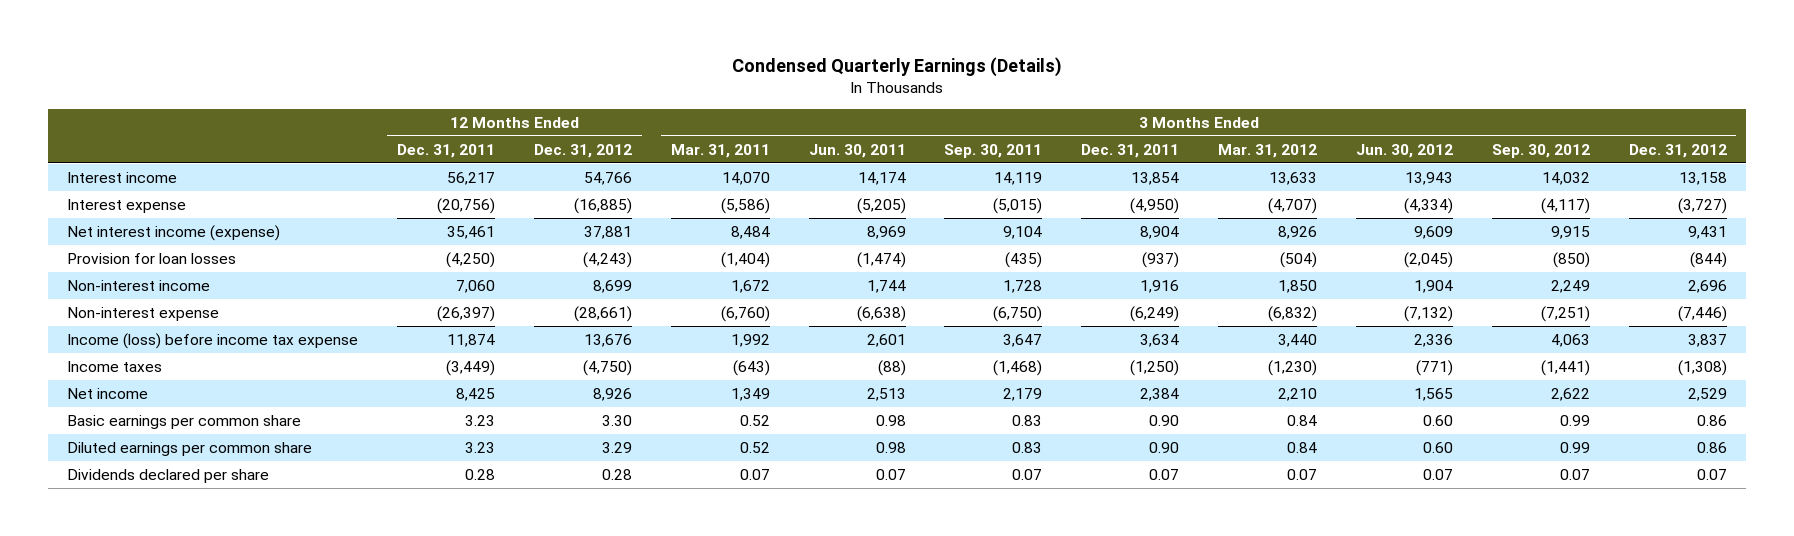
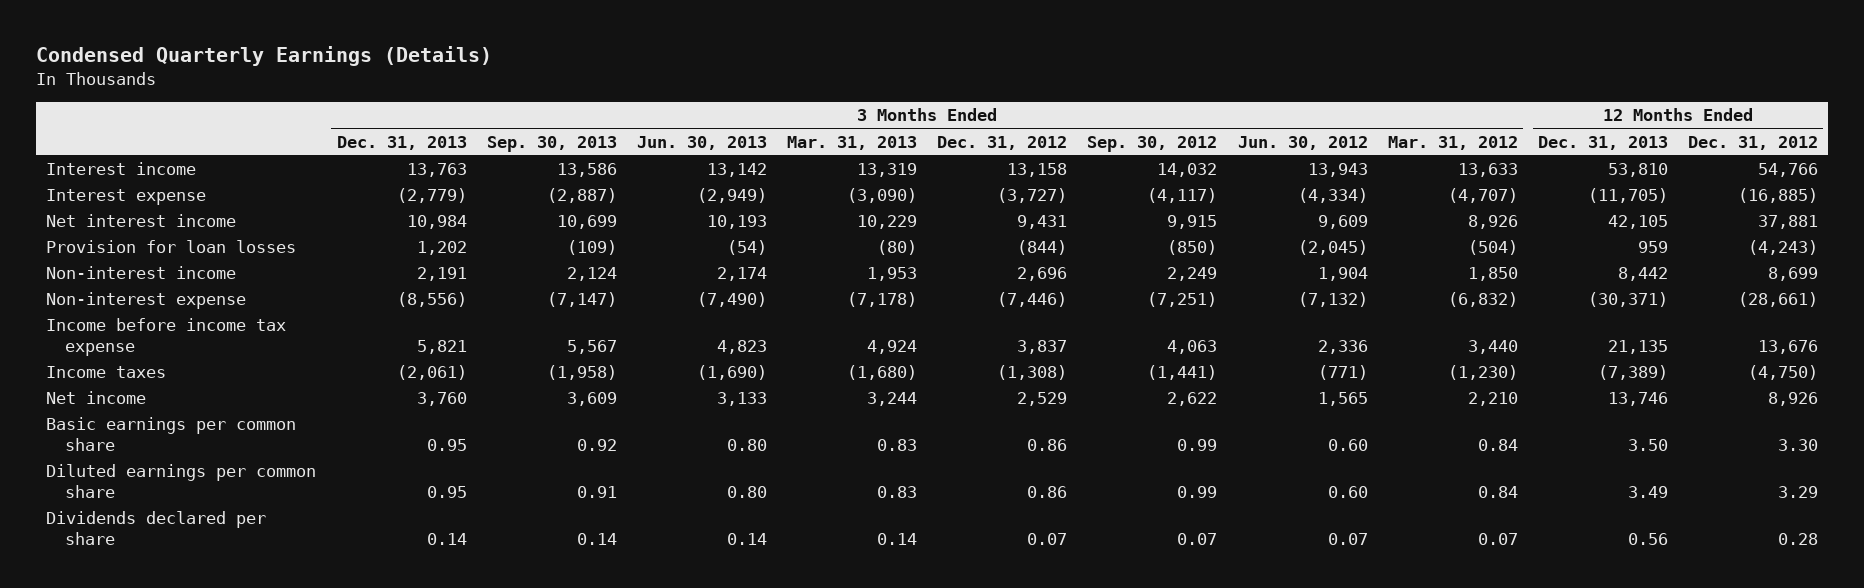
[397,143,496,158] Dec. 31, 2011 -> none
[670,143,770,158] Mar. 31, 2011 -> none
[808,143,906,158] Jun. 30, 2011 -> none
[944,143,1043,158] Sep. 30, 2011 -> none
[1081,143,1180,158] Dec. 31, 2011 -> none
none -> [336,135,467,150] Dec. 31, 2013
none -> [486,135,617,152] Sep. 30, 2013
none -> [636,135,767,150] Jun. 30, 2013
none -> [787,135,918,150] Mar. 31, 2013
none -> [1537,135,1668,150] Dec. 31, 2013
[67,225,281,242] Net interest income (expense) -> [46,214,237,228] Net interest income
[67,333,359,350] Income (loss) before income tax expense -> [46,318,287,356] Income before income tax expense

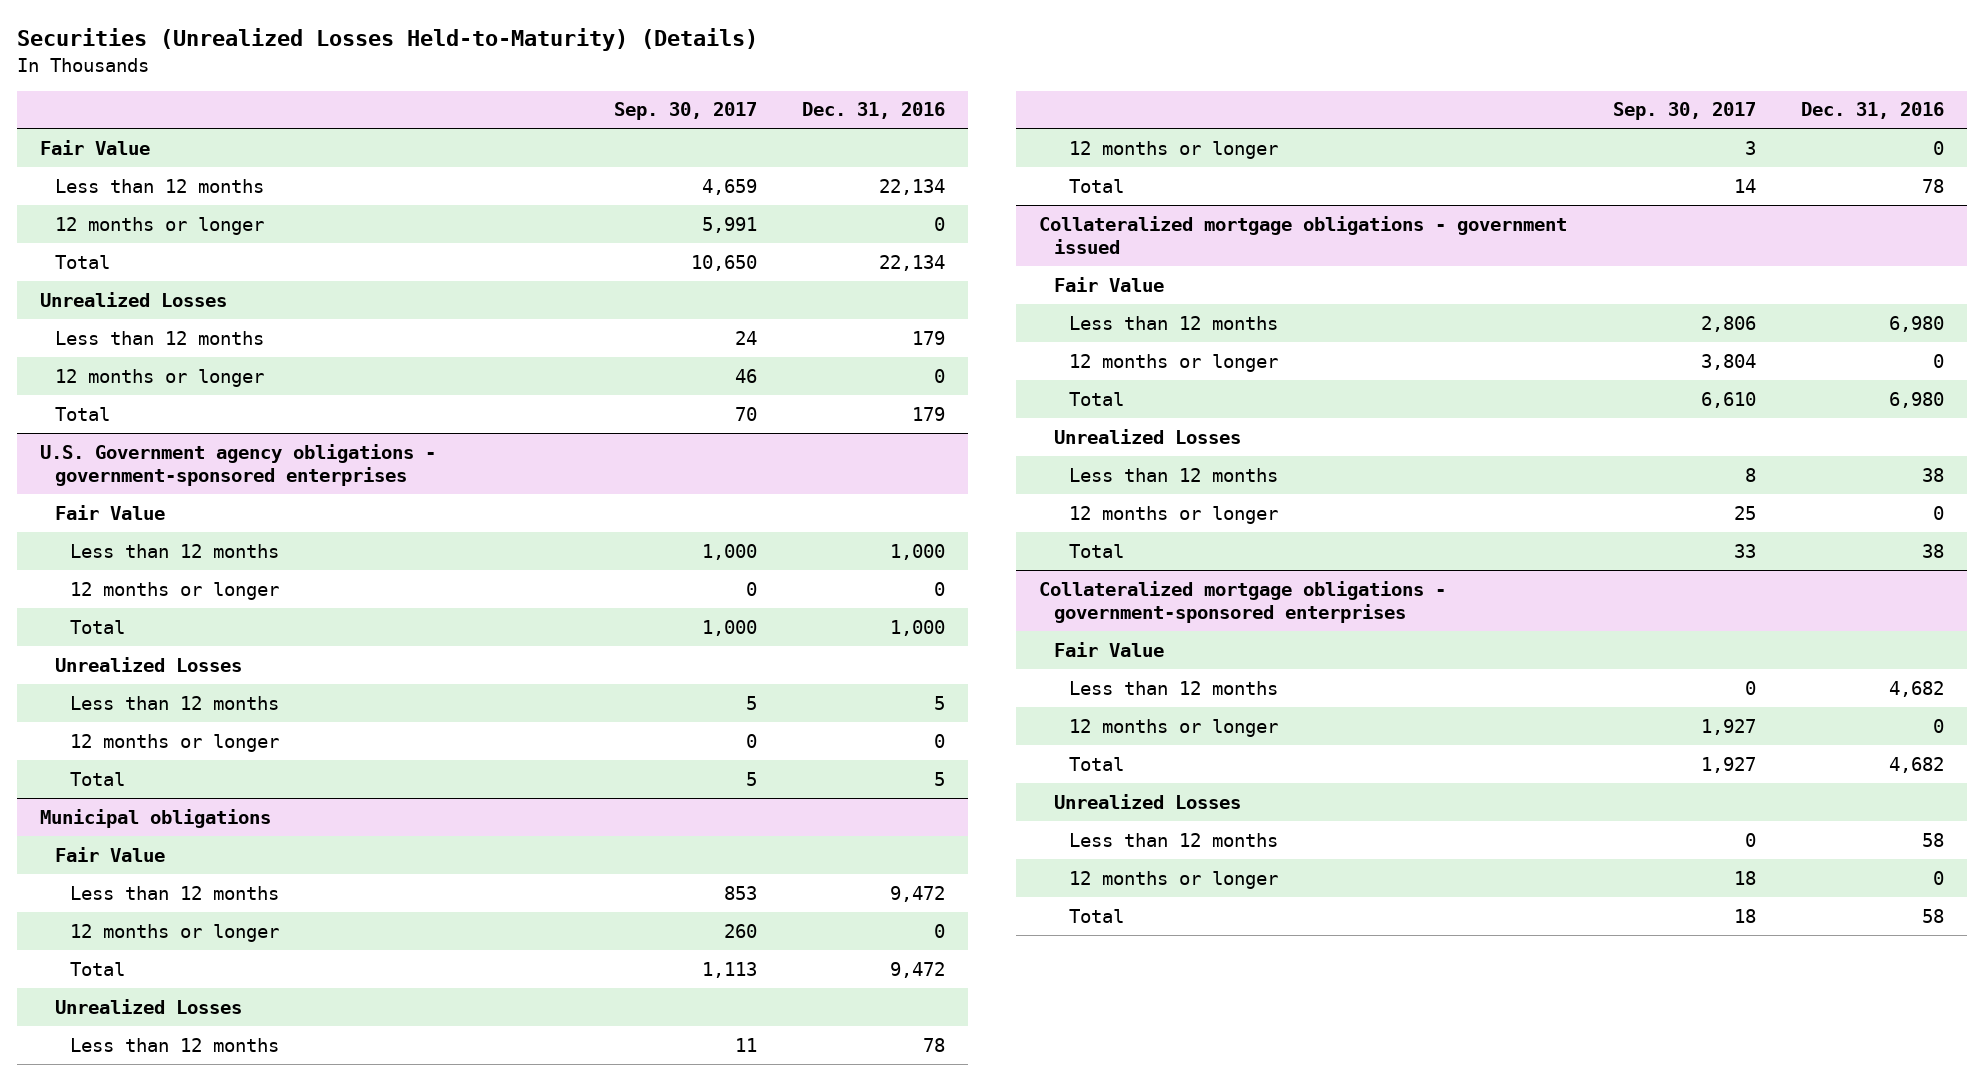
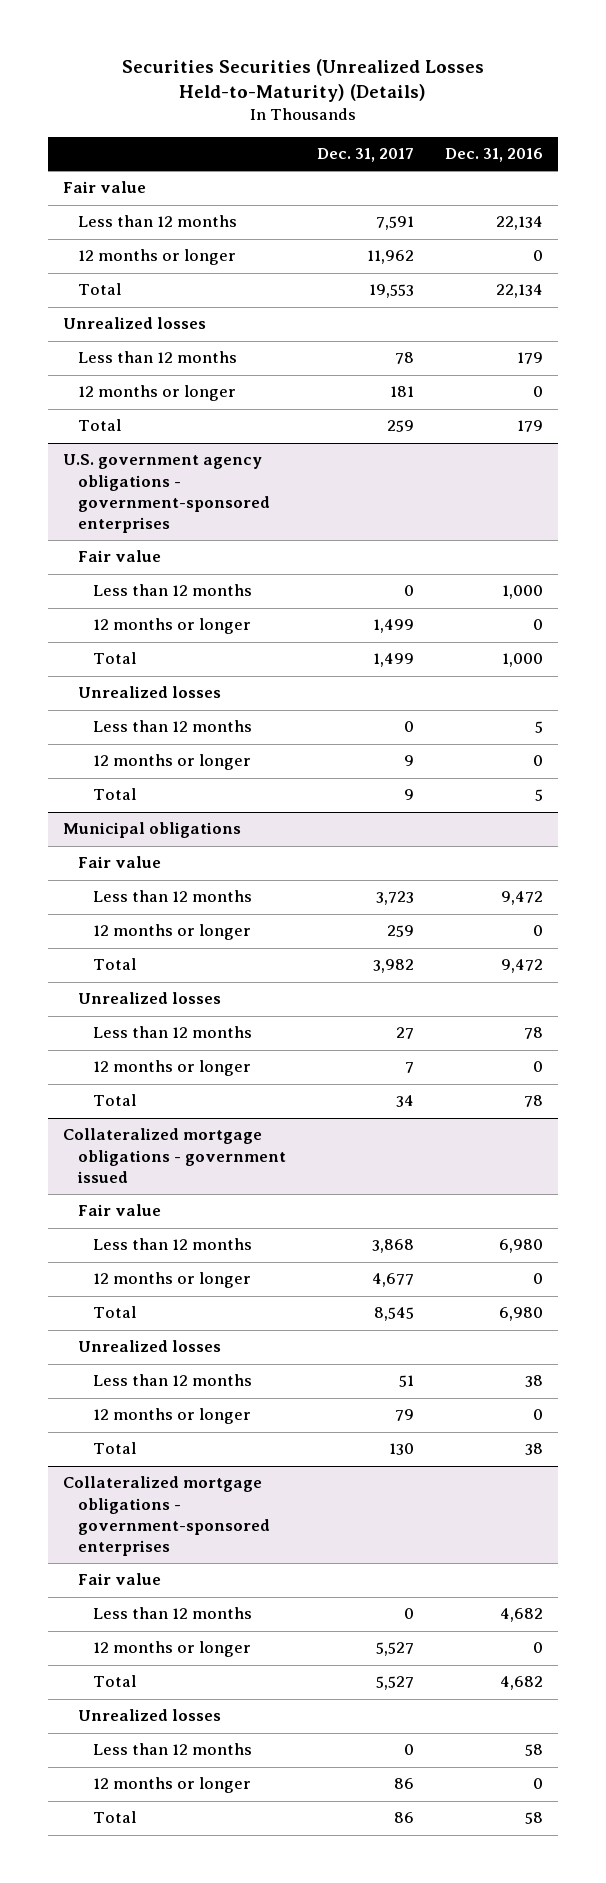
[16,28,758,52] Securities (Unrealized Losses Held-to-Maturity) (Details) -> [121,58,484,103] Securities Securities (Unrealized Losses Held-to-Maturity) (Details)
[613,102,757,121] Sep. 30, 2017 -> none
none -> [316,147,414,162] Dec. 31, 2017
[39,139,150,155] Fair Value -> [63,181,147,194] Fair value
[39,291,227,307] Unrealized Losses -> [63,317,207,330] Unrealized losses
[39,443,436,486] U.S. Government agency obligations - government-sponsored enterprises -> [63,454,270,533] U.S. government agency obligations - government-sponsored enterprises
[55,504,166,520] Fair Value -> [77,550,161,563] Fair value
[55,656,243,672] Unrealized Losses -> [77,686,221,699] Unrealized losses
[55,846,166,862] Fair Value -> [77,856,161,869] Fair value
[55,998,243,1014] Unrealized Losses -> [77,992,221,1005] Unrealized losses
[1054,276,1165,292] Fair Value -> [77,1204,161,1217] Fair value
[1054,428,1242,444] Unrealized Losses -> [77,1340,221,1353] Unrealized losses
[1054,641,1165,657] Fair Value -> [77,1573,161,1586] Fair value
[1054,793,1242,809] Unrealized Losses -> [77,1709,221,1722] Unrealized losses

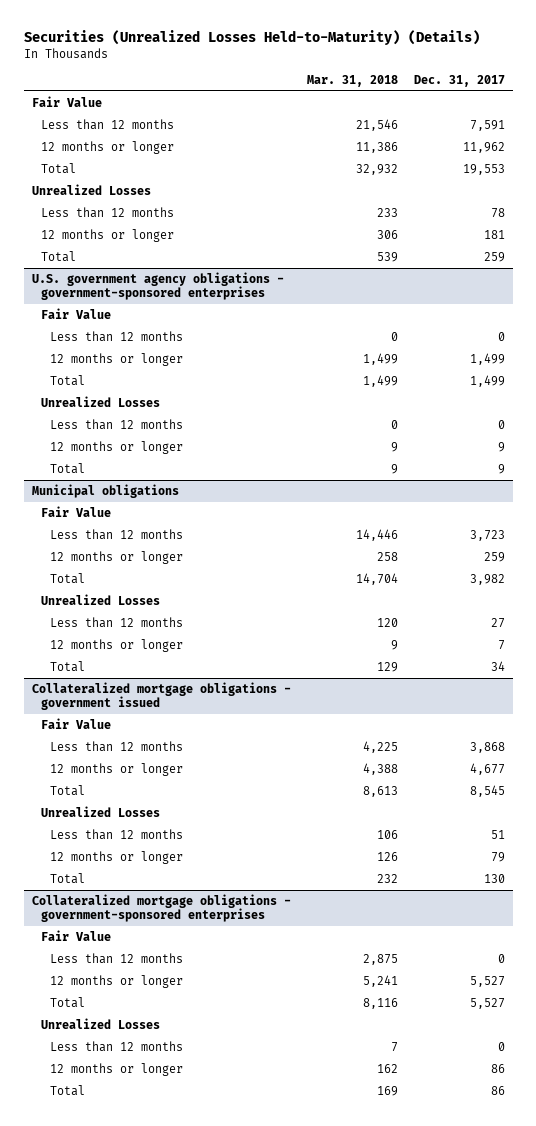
[121,58,484,103] Securities Securities (Unrealized Losses Held-to-Maturity) (Details) -> [23,29,480,45] Securities (Unrealized Losses Held-to-Maturity) (Details)
[444,147,543,162] Dec. 31, 2016 -> none
none -> [306,75,398,88] Mar. 31, 2018
[63,181,147,194] Fair value -> [31,95,102,107] Fair Value
[63,317,207,330] Unrealized losses -> [31,183,151,195] Unrealized Losses
[77,550,161,563] Fair value -> [40,307,111,319] Fair Value
[77,686,221,699] Unrealized losses -> [40,395,160,407] Unrealized Losses
[77,856,161,869] Fair value -> [40,505,111,517] Fair Value
[77,992,221,1005] Unrealized losses -> [40,593,160,605] Unrealized Losses
[77,1204,161,1217] Fair value -> [40,717,111,729] Fair Value
[77,1340,221,1353] Unrealized losses -> [40,805,160,817] Unrealized Losses
[77,1573,161,1586] Fair value -> [40,929,111,941] Fair Value
[77,1709,221,1722] Unrealized losses -> [40,1017,160,1029] Unrealized Losses

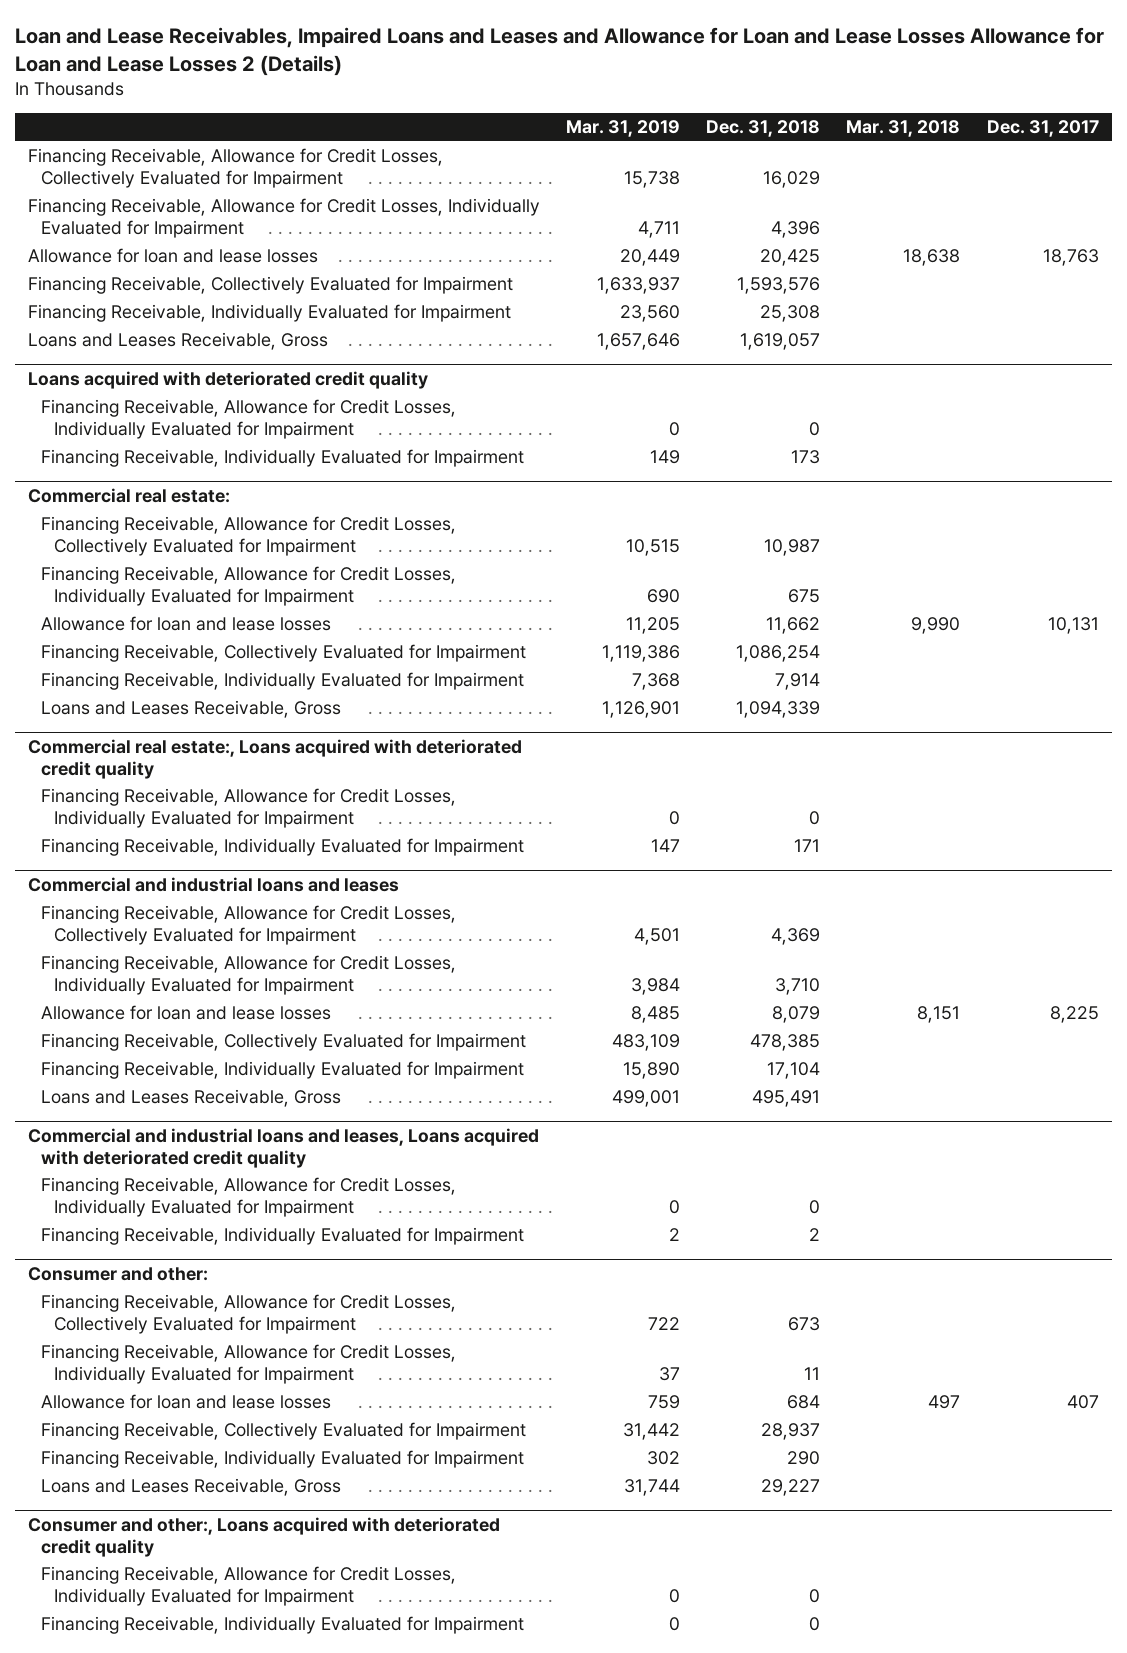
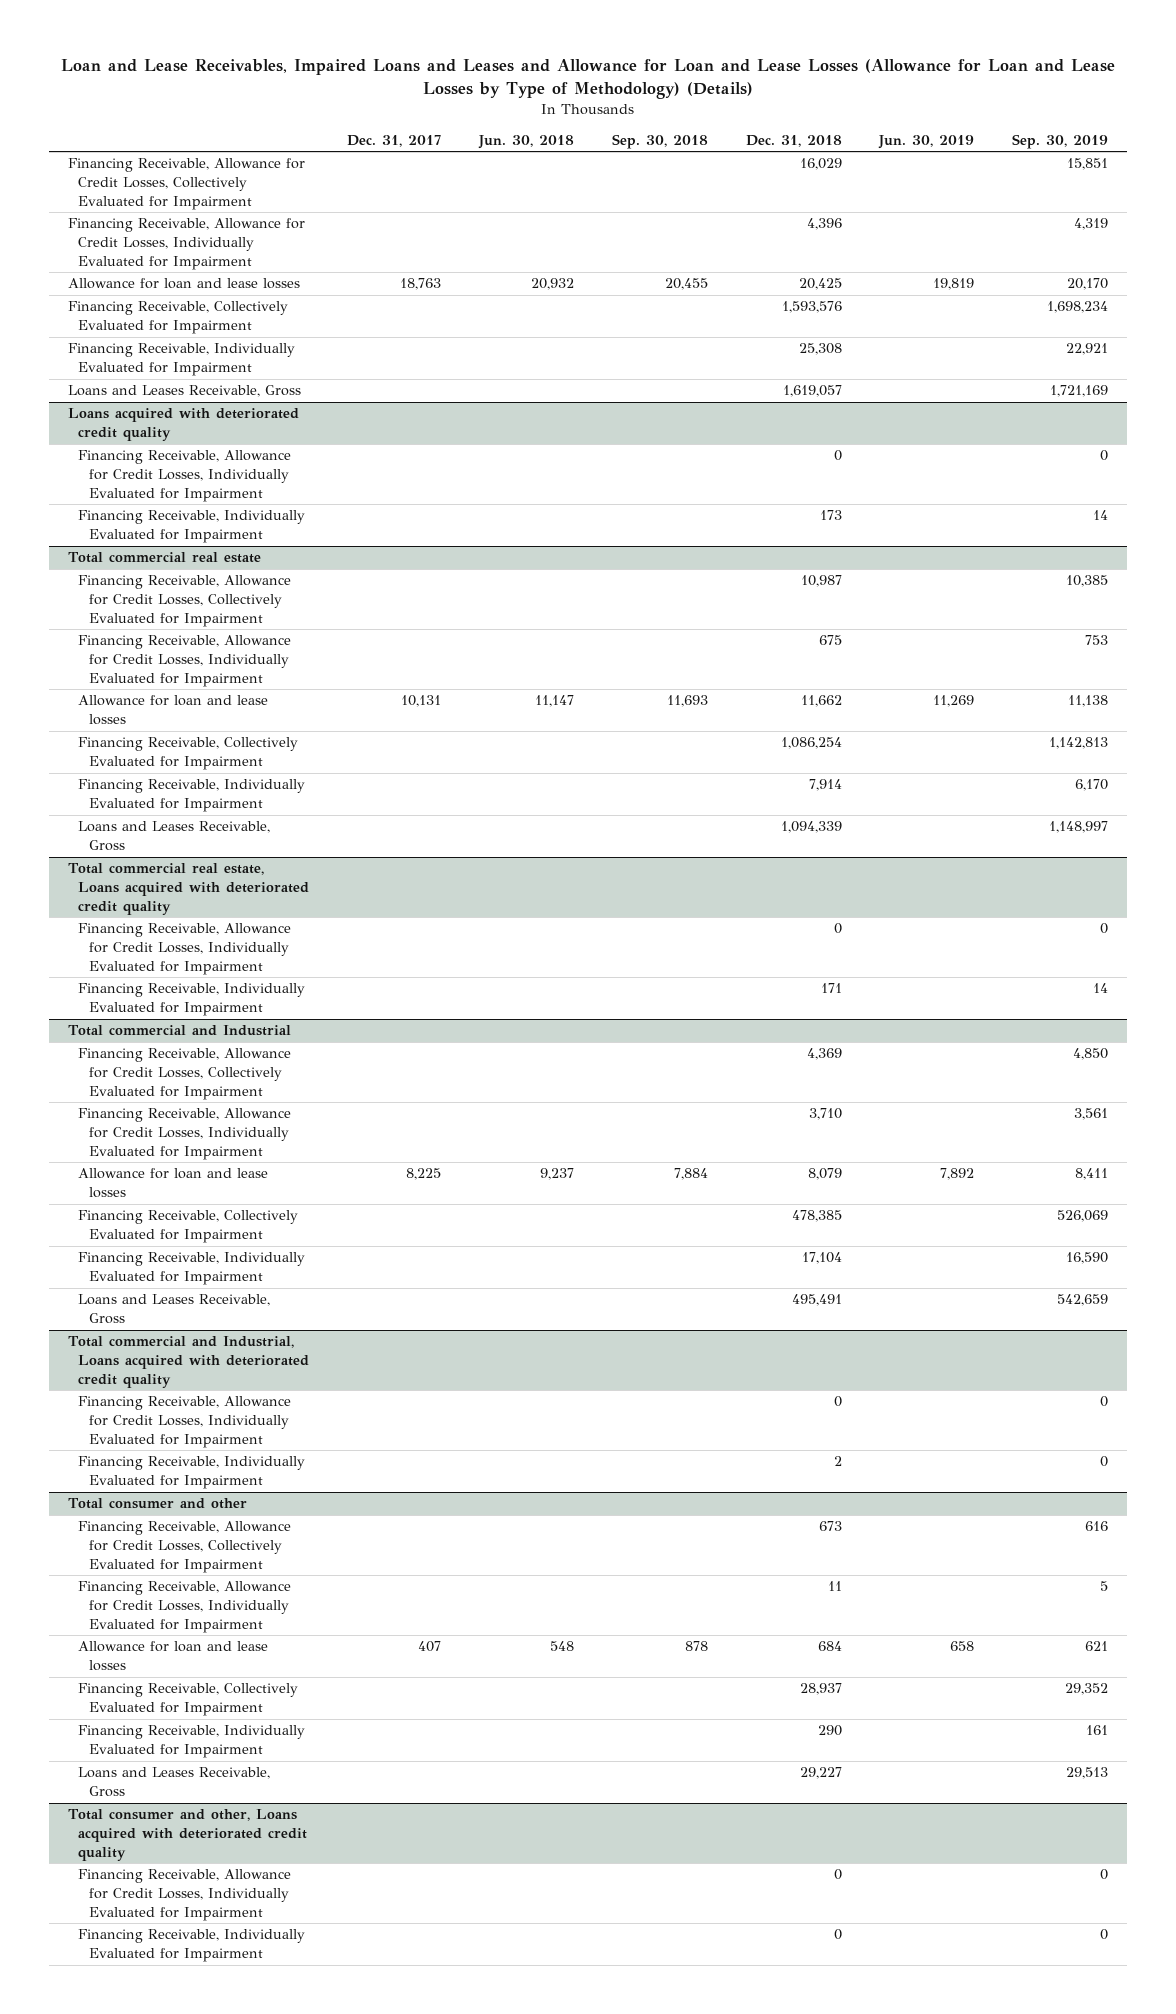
[15,27,1105,76] Loan and Lease Receivables, Impaired Loans and Leases and Allowance for Loan and Lease Losses Allowance for Loan and Lease Losses 2 (Details) -> [61,59,1116,100] Loan and Lease Receivables, Impaired Loans and Leases and Allowance for Loan and Lease Losses (Allowance for Loan and Lease Losses by Type of Methodology) (Details)
[566,120,681,138] Mar. 31, 2019 -> none
[846,120,961,138] Mar. 31, 2018 -> none
none -> [477,134,574,149] Jun. 30, 2018
none -> [611,133,708,149] Sep. 30, 2018
none -> [878,134,975,149] Jun. 30, 2019
none -> [1012,133,1109,149] Sep. 30, 2019
[28,488,231,504] Commercial real estate: -> [67,552,261,564] Total commercial real estate
[28,739,523,779] Commercial real estate:, Loans acquired with deteriorated credit quality -> [67,863,310,916] Total commercial real estate, Loans acquired with deteriorated credit quality
[28,877,400,893] Commercial and industrial loans and leases -> [67,1025,291,1037] Total commercial and Industrial
[28,1128,540,1168] Commercial and industrial loans and leases, Loans acquired with deteriorated credit quality -> [67,1336,310,1389] Total commercial and Industrial, Loans acquired with deteriorated credit quality
[28,1267,209,1282] Consumer and other: -> [67,1498,247,1510] Total consumer and other
[28,1517,501,1557] Consumer and other:, Loans acquired with deteriorated credit quality -> [67,1809,308,1862] Total consumer and other, Loans acquired with deteriorated credit quality

